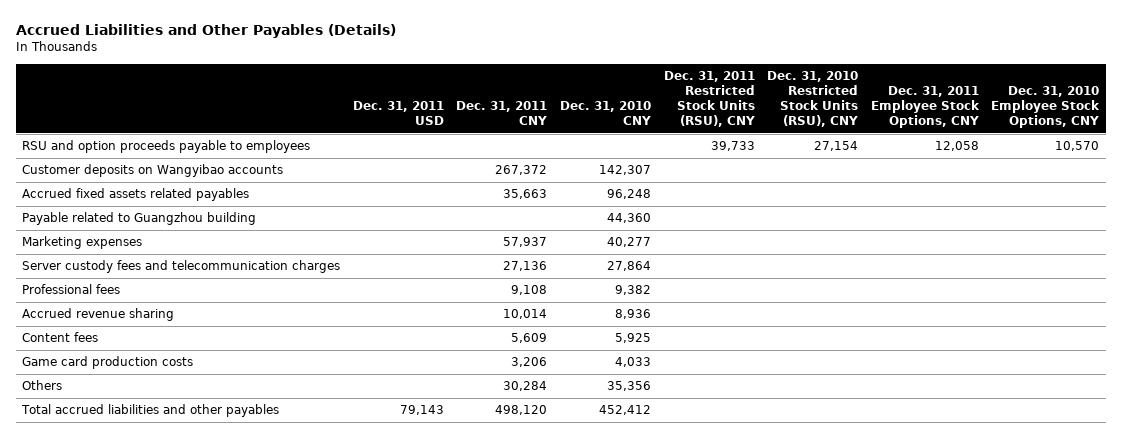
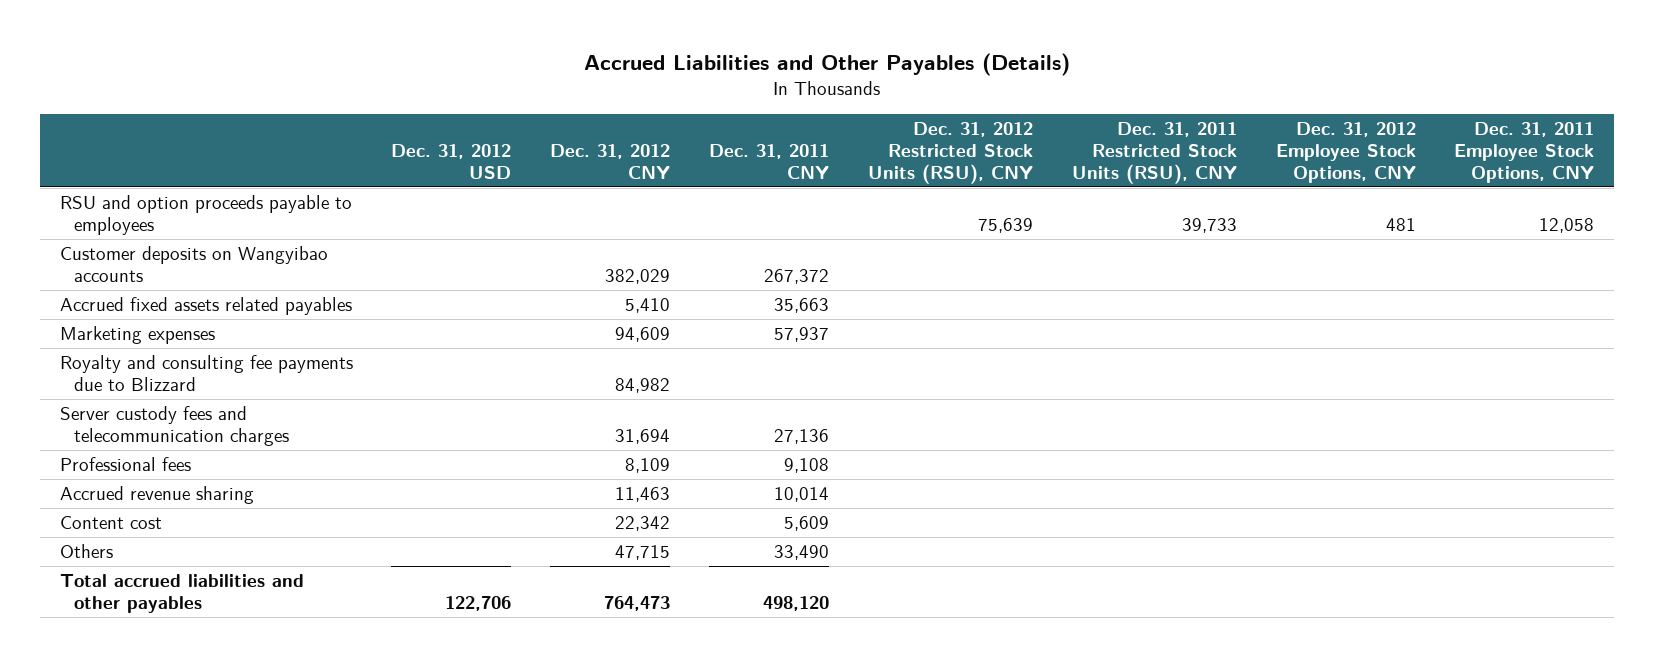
[352,101,444,126] Dec. 31, 2011 USD -> none
[559,101,651,126] Dec. 31, 2010 CNY -> none
[767,70,859,128] Dec. 31, 2010 Restricted Stock Units (RSU), CNY -> none
[991,85,1101,129] Dec. 31, 2010 Employee Stock Options, CNY -> none
none -> [391,143,512,179] Dec. 31, 2012 USD
none -> [550,143,671,179] Dec. 31, 2012 CNY
none -> [867,121,1033,184] Dec. 31, 2012 Restricted Stock Units (RSU), CNY
none -> [1275,121,1416,183] Dec. 31, 2012 Employee Stock Options, CNY
[22,212,257,226] Payable related to Guangzhou building -> none
none -> [59,354,353,391] Royalty and consulting fee payments due to Blizzard
[22,356,194,370] Game card production costs -> none
[22,332,99,343] Content fees -> [59,515,162,529] Content cost
[503,381,548,392] 30,284 -> [774,544,830,560] 33,490

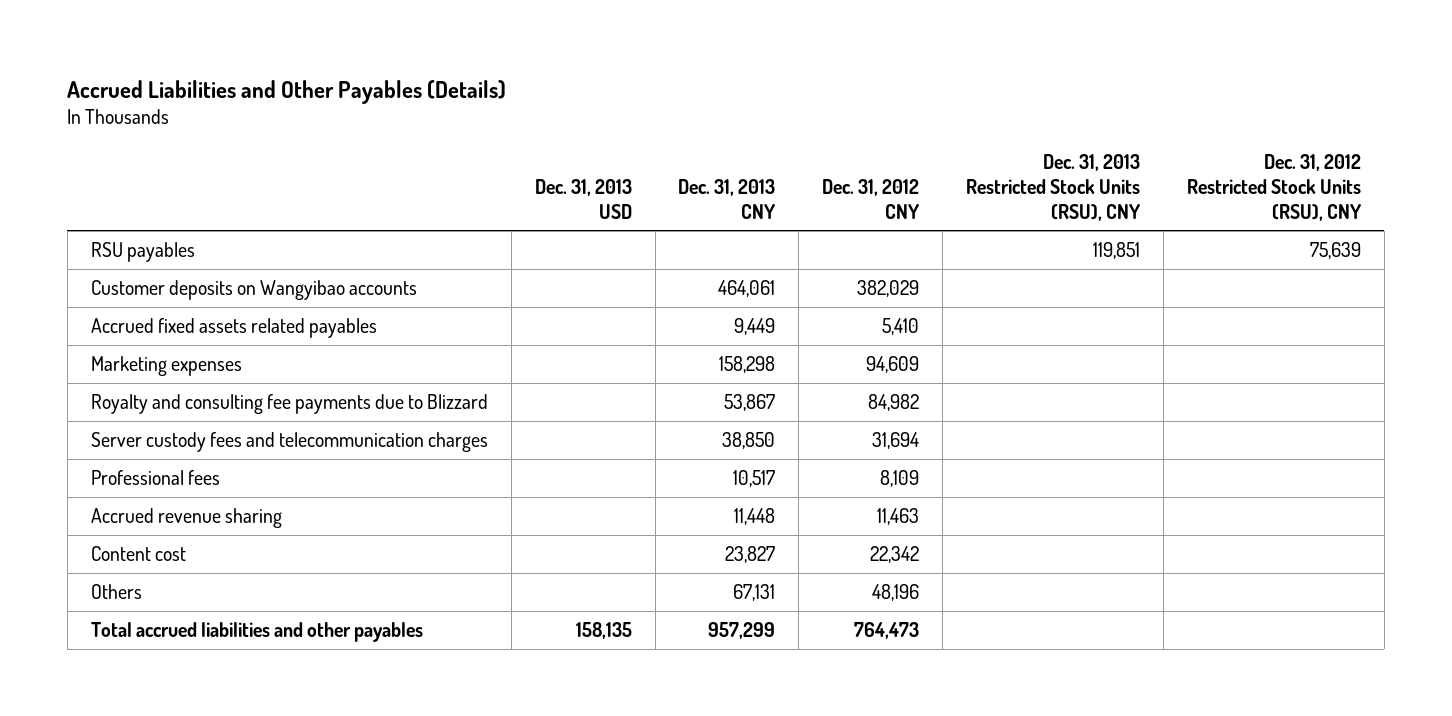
[391,143,512,179] Dec. 31, 2012 USD -> none
[709,143,830,179] Dec. 31, 2011 CNY -> none
[1071,121,1237,184] Dec. 31, 2011 Restricted Stock Units (RSU), CNY -> none
[1275,121,1416,183] Dec. 31, 2012 Employee Stock Options, CNY -> none
[1454,121,1595,183] Dec. 31, 2011 Employee Stock Options, CNY -> none
none -> [534,178,632,219] Dec. 31, 2013 USD
none -> [678,178,777,219] Dec. 31, 2013 CNY
none -> [965,154,1141,221] Dec. 31, 2013 Restricted Stock Units (RSU), CNY
[59,194,352,235] RSU and option proceeds payable to employees -> [90,241,195,262] RSU payables
[615,544,671,560] 47,715 -> [872,583,920,601] 48,196

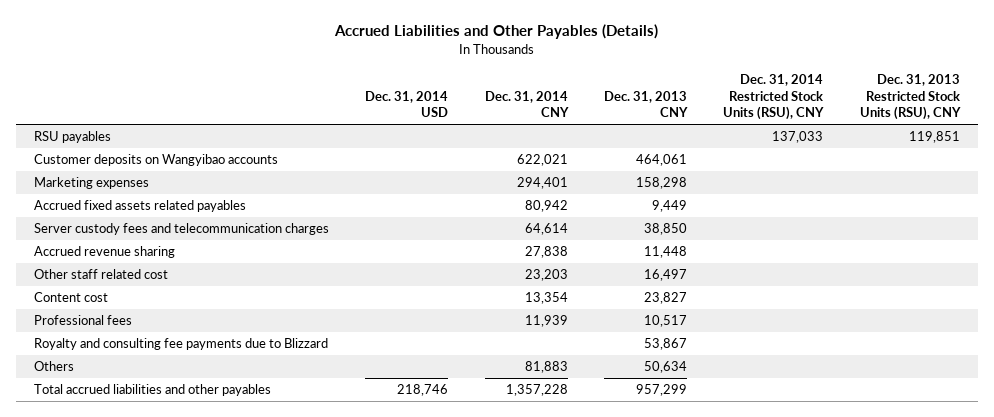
[534,178,632,219] Dec. 31, 2013 USD -> none
[822,178,921,219] Dec. 31, 2012 CNY -> none
[1186,154,1362,221] Dec. 31, 2012 Restricted Stock Units (RSU), CNY -> none
none -> [365,90,449,118] Dec. 31, 2014 USD
none -> [484,90,569,118] Dec. 31, 2014 CNY
none -> [723,73,825,121] Dec. 31, 2014 Restricted Stock Units (RSU), CNY
[90,317,377,338] Accrued fixed assets related payables -> [34,200,247,213] Accrued fixed assets related payables
none -> [34,269,169,280] Other staff related cost
[90,469,220,485] Professional fees -> [34,315,133,326] Professional fees
[90,393,488,414] Royalty and consulting fee payments due to Blizzard -> [34,338,329,351] Royalty and consulting fee payments due to Blizzard
[733,583,776,601] 67,131 -> [644,361,688,374] 50,634

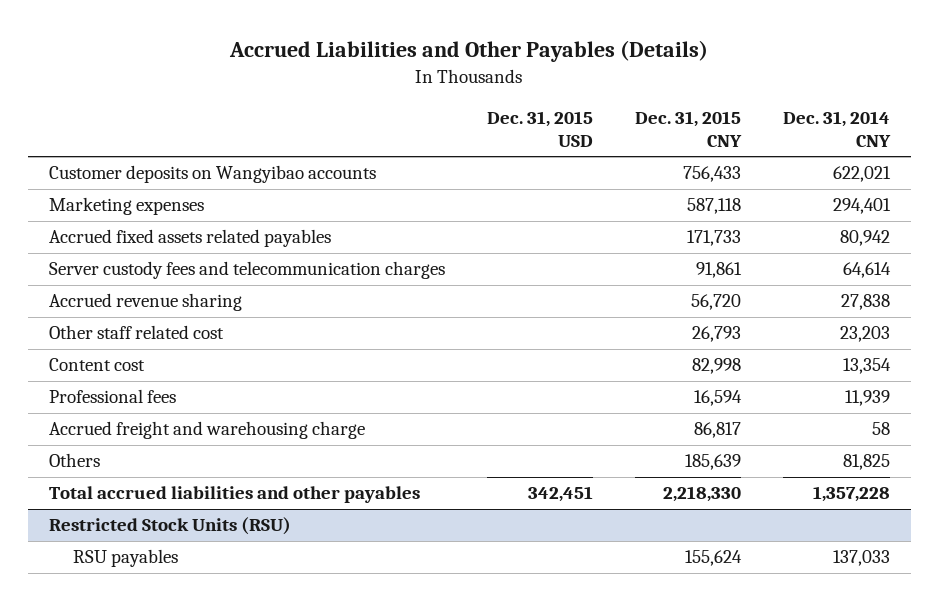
[365,90,449,118] Dec. 31, 2014 USD -> none
[604,90,689,118] Dec. 31, 2013 CNY -> none
[723,73,825,121] Dec. 31, 2014 Restricted Stock Units (RSU), CNY -> none
[859,73,961,121] Dec. 31, 2013 Restricted Stock Units (RSU), CNY -> none
none -> [486,110,593,148] Dec. 31, 2015 USD
none -> [634,110,742,148] Dec. 31, 2015 CNY
[34,131,112,144] RSU payables -> none
[34,338,329,351] Royalty and consulting fee payments due to Blizzard -> none
none -> [48,421,365,440] Accrued freight and warehousing charge
[524,361,568,374] 81,883 -> [843,454,891,471] 81,825
none -> [48,517,291,536] Restricted Stock Units (RSU)
none -> [72,549,178,568] RSU payables

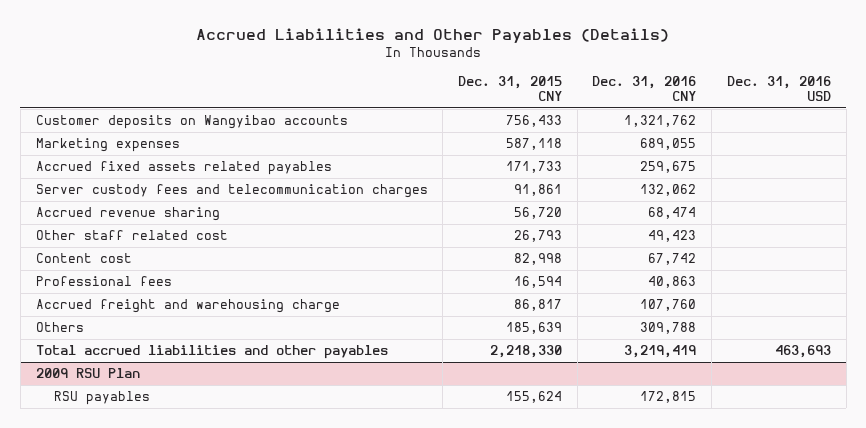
[486,110,593,148] Dec. 31, 2015 USD -> none
[783,110,892,148] Dec. 31, 2014 CNY -> none
none -> [592,75,697,102] Dec. 31, 2016 CNY
none -> [726,75,831,102] Dec. 31, 2016 USD
[48,517,291,536] Restricted Stock Units (RSU) -> [35,368,140,379] 2009 RSU Plan

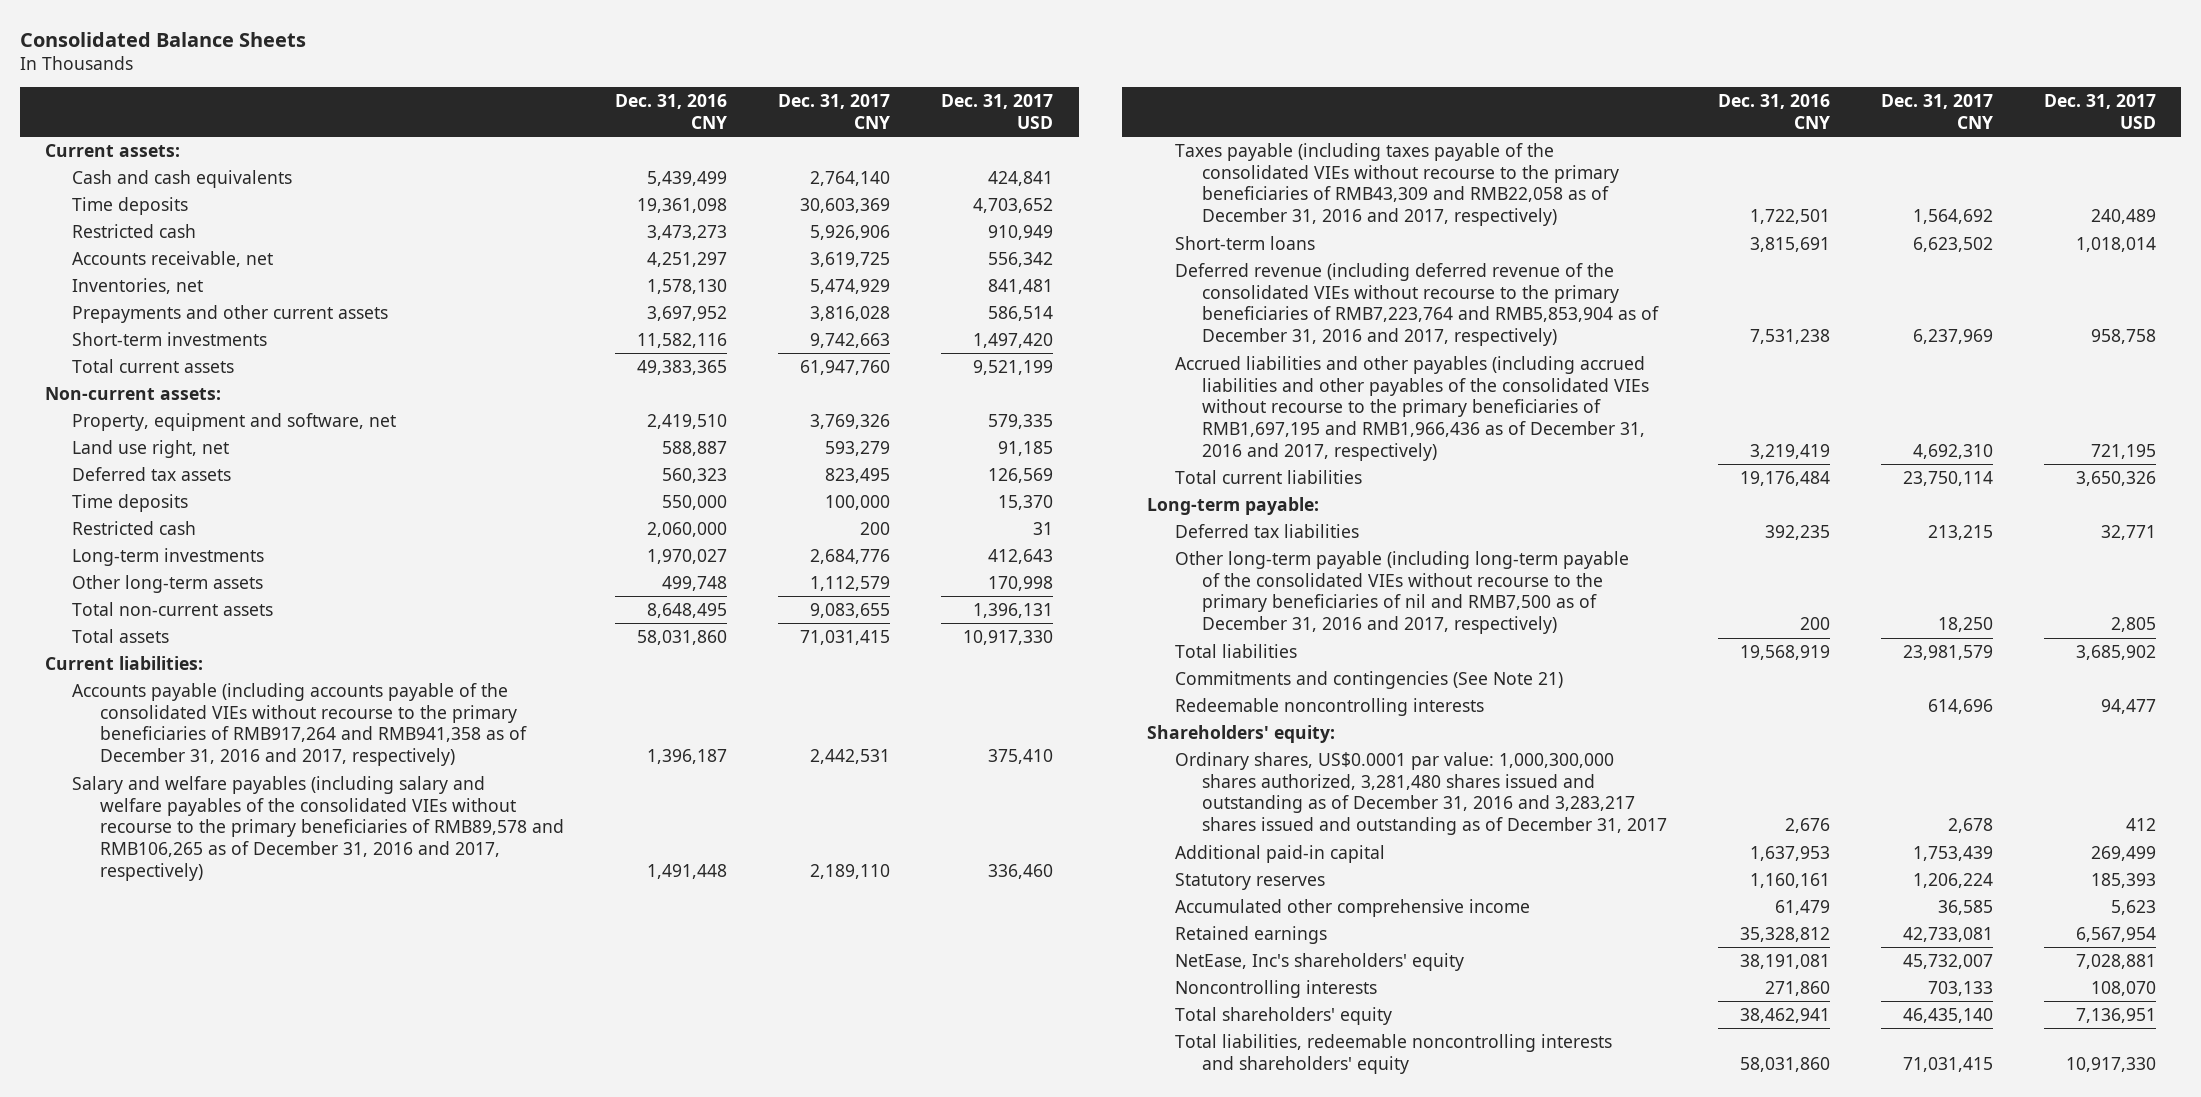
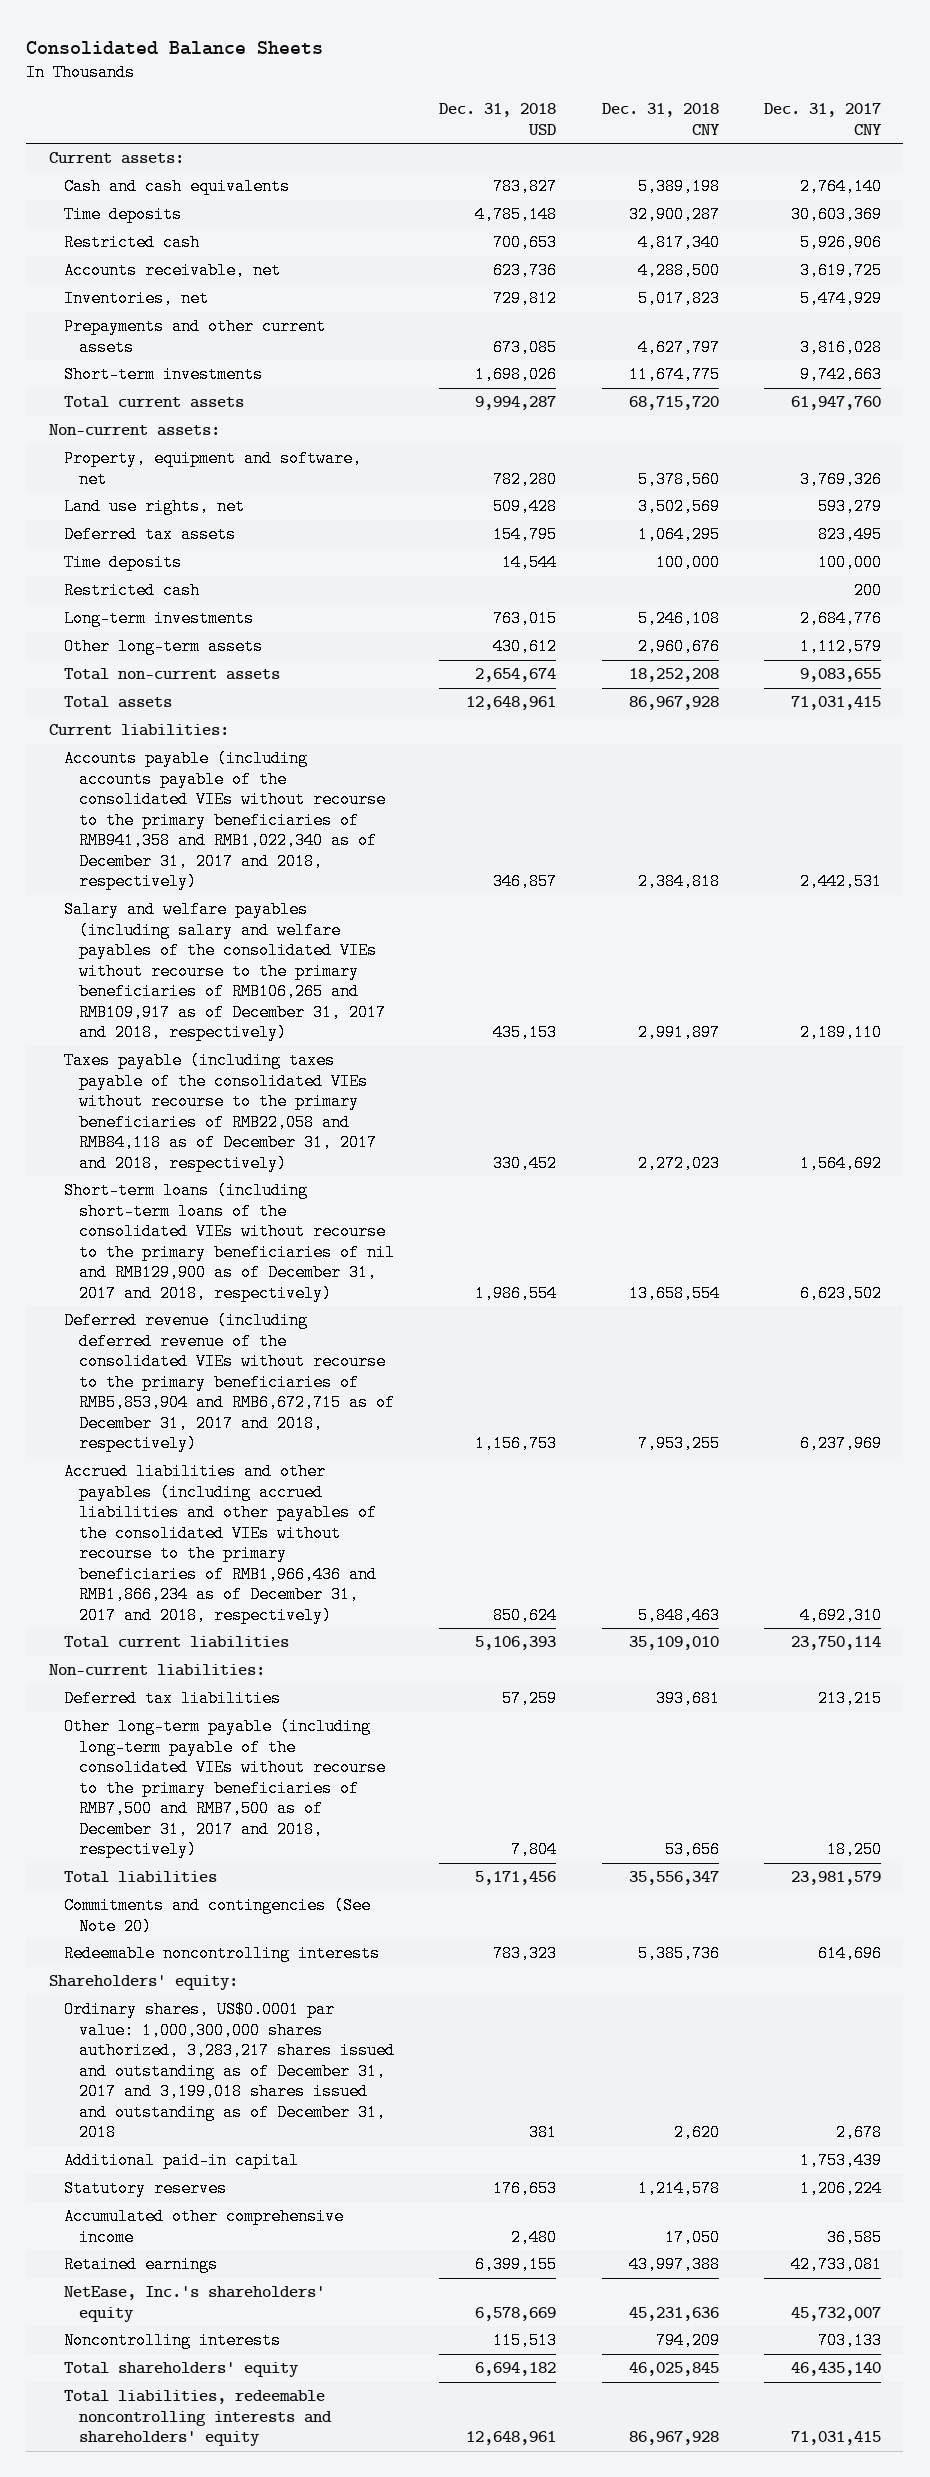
[615,94,728,130] Dec. 31, 2016 CNY -> none
[941,94,1054,130] Dec. 31, 2017 USD -> none
none -> [439,103,557,135] Dec. 31, 2018 USD
none -> [601,103,720,135] Dec. 31, 2018 CNY
[72,439,230,458] Land use right, net -> [63,498,245,516] Land use rights, net
[72,682,527,767] Accounts payable (including accounts payable of the consolidated VIEs without recourse to the primary beneficiaries of RMB917,264 and RMB941,358 as of December 31, 2016 and 2017, respectively) -> [63,750,386,891] Accounts payable (including accounts payable of the consolidated VIEs without recourse to the primary beneficiaries of RMB941,358 and RMB1,022,340 as of December 31, 2017 and 2018, respectively)
[72,775,564,882] Salary and welfare payables (including salary and welfare payables of the consolidated VIEs without recourse to the primary beneficiaries of RMB89,578 and RMB106,265 as of December 31, 2016 and 2017, respectively) -> [63,901,386,1042] Salary and welfare payables (including salary and welfare payables of the consolidated VIEs without recourse to the primary beneficiaries of RMB106,265 and RMB109,917 as of December 31, 2017 and 2018, respectively)
[1174,142,1620,227] Taxes payable (including taxes payable of the consolidated VIEs without recourse to the primary beneficiaries of RMB43,309 and RMB22,058 as of December 31, 2016 and 2017, respectively) -> [63,1052,377,1172] Taxes payable (including taxes payable of the consolidated VIEs without recourse to the primary beneficiaries of RMB22,058 and RMB84,118 as of December 31, 2017 and 2018, respectively)
[1174,235,1315,250] Short-term loans -> [63,1182,395,1302] Short-term loans (including short-term loans of the consolidated VIEs without recourse to the primary beneficiaries of nil and RMB129,900 as of December 31, 2017 and 2018, respectively)
[1174,262,1660,347] Deferred revenue (including deferred revenue of the consolidated VIEs without recourse to the primary beneficiaries of RMB7,223,764 and RMB5,853,904 as of December 31, 2016 and 2017, respectively) -> [63,1312,395,1453] Deferred revenue (including deferred revenue of the consolidated VIEs without recourse to the primary beneficiaries of RMB5,853,904 and RMB6,672,715 as of December 31, 2017 and 2018, respectively)
[1174,355,1650,462] Accrued liabilities and other payables (including accrued liabilities and other payables of the consolidated VIEs without recourse to the primary beneficiaries of RMB1,697,195 and RMB1,966,436 as of December 31, 2016 and 2017, respectively) -> [63,1463,377,1624] Accrued liabilities and other payables (including accrued liabilities and other payables of the consolidated VIEs without recourse to the primary beneficiaries of RMB1,966,436 and RMB1,866,234 as of December 31, 2017 and 2018, respectively)
[1147,496,1320,515] Long-term payable: -> [48,1664,265,1677] Non-current liabilities:
[1174,550,1629,635] Other long-term payable (including long-term payable of the consolidated VIEs without recourse to the primary beneficiaries of nil and RMB7,500 as of December 31, 2016 and 2017, respectively) -> [63,1718,386,1859] Other long-term payable (including long-term payable of the consolidated VIEs without recourse to the primary beneficiaries of RMB7,500 and RMB7,500 as of December 31, 2017 and 2018, respectively)
[1174,670,1563,689] Commitments and contingencies (See Note 21) -> [63,1897,371,1935] Commitments and contingencies (See Note 20)
[1174,751,1668,836] Ordinary shares, US$0.0001 par value: 1,000,300,000 shares authorized, 3,281,480 shares issued and outstanding as of December 31, 2016 and 3,283,217 shares issued and outstanding as of December 31, 2017 -> [63,2001,395,2142] Ordinary shares, US$0.0001 par value: 1,000,300,000 shares authorized, 3,283,217 shares issued and outstanding as of December 31, 2017 and 3,199,018 shares issued and outstanding as of December 31, 2018
[1174,952,1464,971] NetEase, Inc's shareholders' equity -> [63,2286,325,2322] NetEase, Inc.'s shareholders' equity

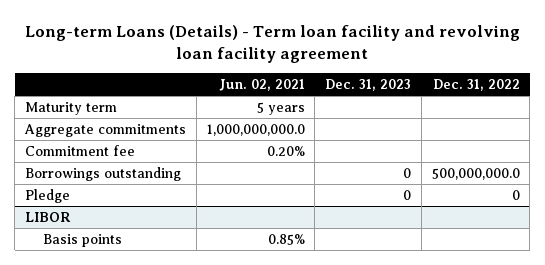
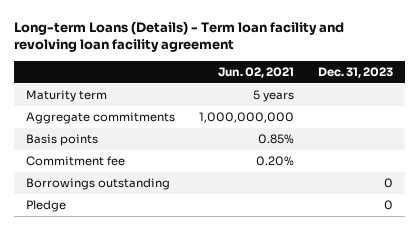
[432,79,520,92] Dec. 31, 2022 -> none
[206,123,305,136] 1,000,000,000.0 -> [198,112,294,124] 1,000,000,000
none -> [26,134,99,147] Basis points
[25,211,72,222] LIBOR -> none
[42,233,122,247] Basis points -> none

